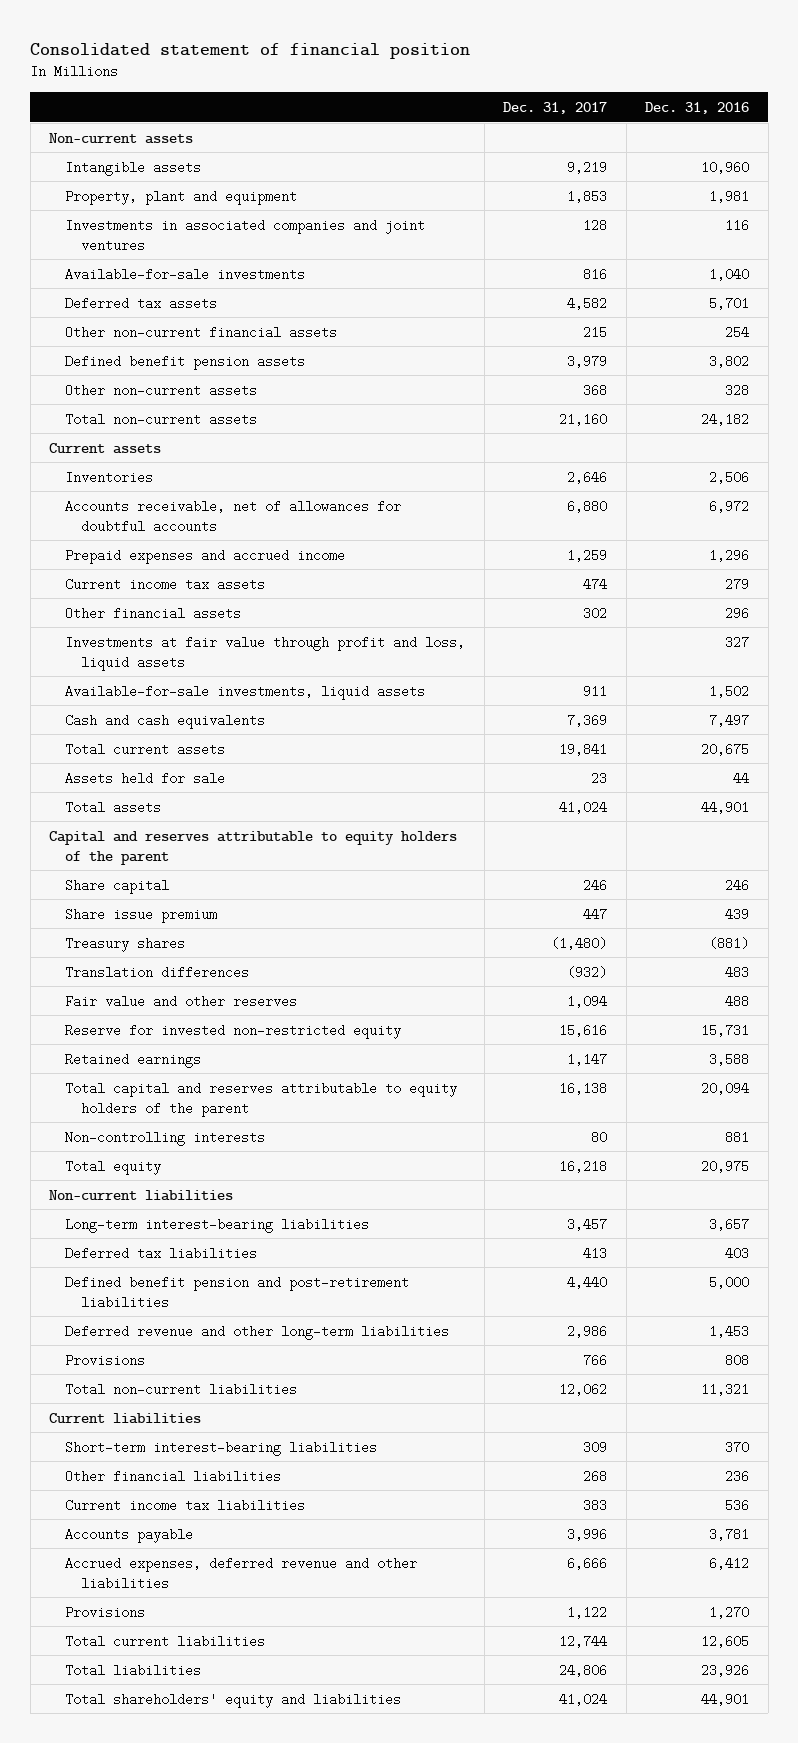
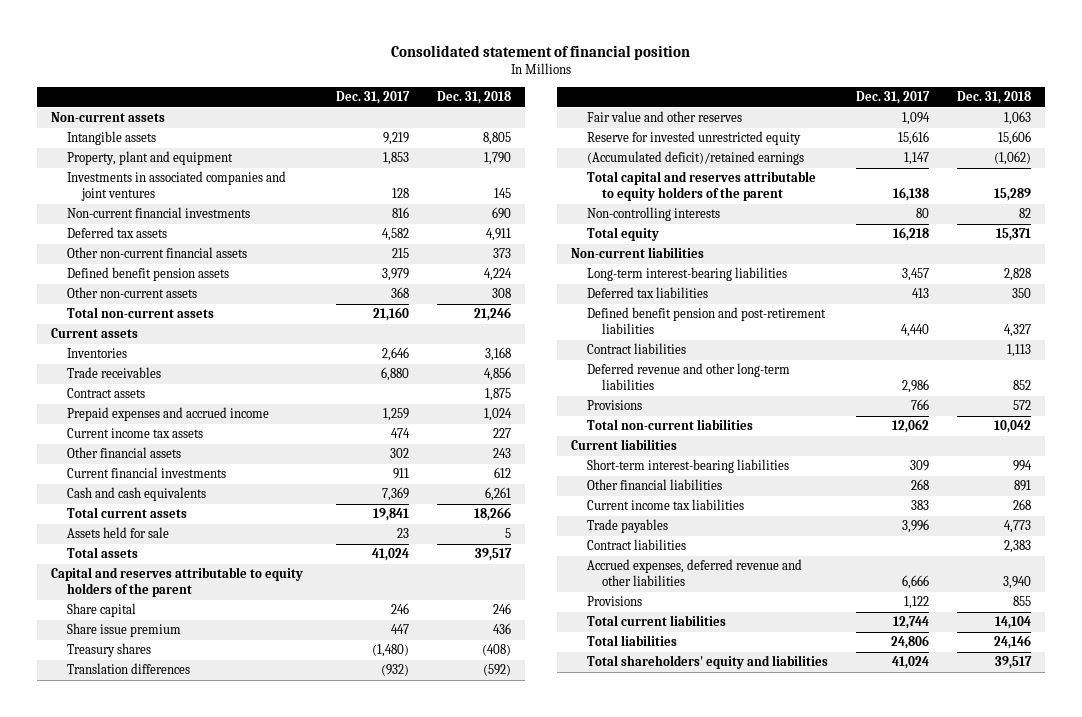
[645,102,750,115] Dec. 31, 2016 -> none
none -> [436,91,511,105] Dec. 31, 2018
[65,267,306,281] Available-for-sale investments -> [66,207,250,219] Non-current financial investments
[65,499,402,533] Accounts receivable, net of allowances for doubtful accounts -> [66,367,161,379] Trade receivables
none -> [66,388,145,399] Contract assets
[65,635,466,671] Investments at fair value through profit and loss, liquid assets -> none
[65,684,426,700] Available-for-sale investments, liquid assets -> [66,467,226,479] Current financial investments
[65,1023,402,1039] Reserve for invested non-restricted equity -> [586,131,801,146] Reserve for invested unrestricted equity
[65,1052,202,1068] Retained earnings -> [586,151,804,166] (Accumulated deficit)/retained earnings
none -> [586,343,686,355] Contract liabilities
[65,1527,194,1543] Accounts payable -> [586,519,668,534] Trade payables
none -> [586,539,686,551] Contract liabilities

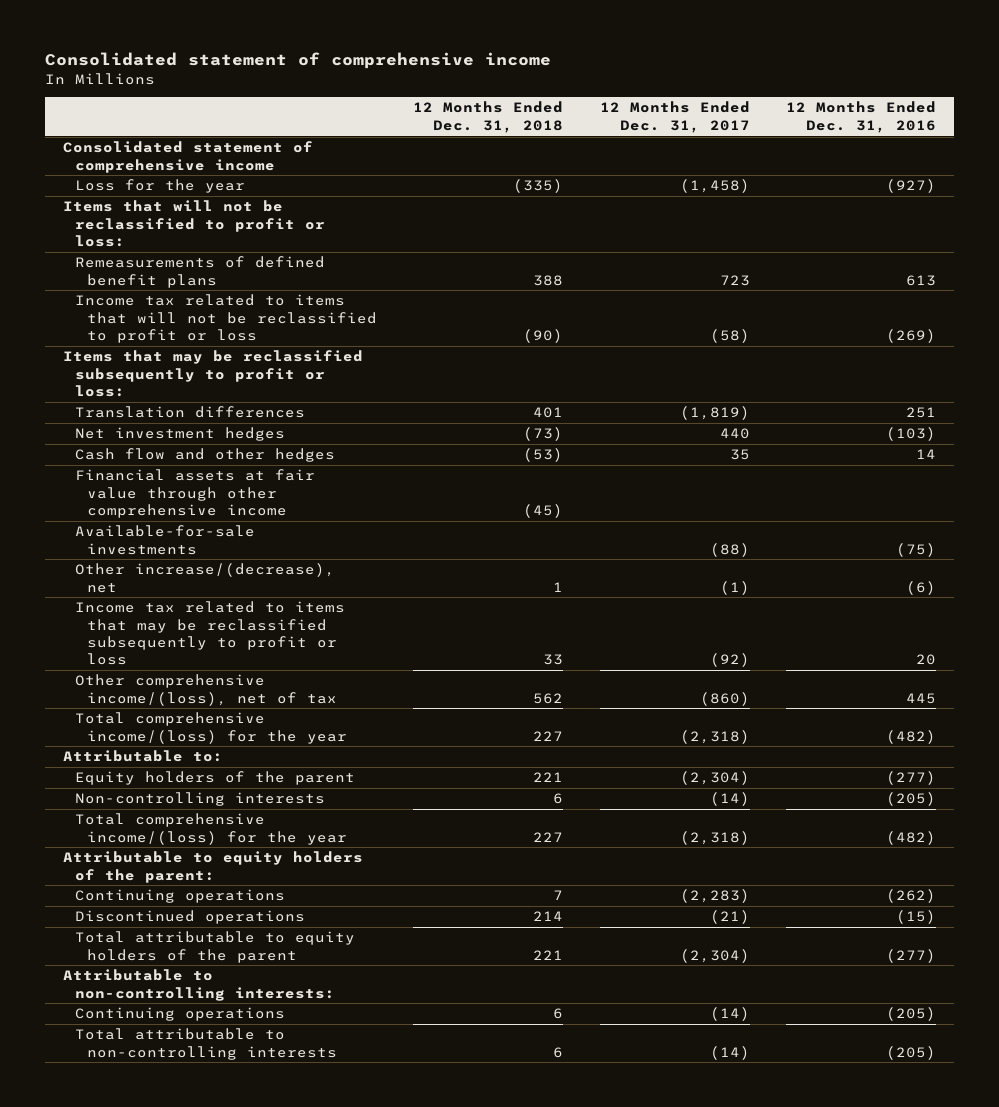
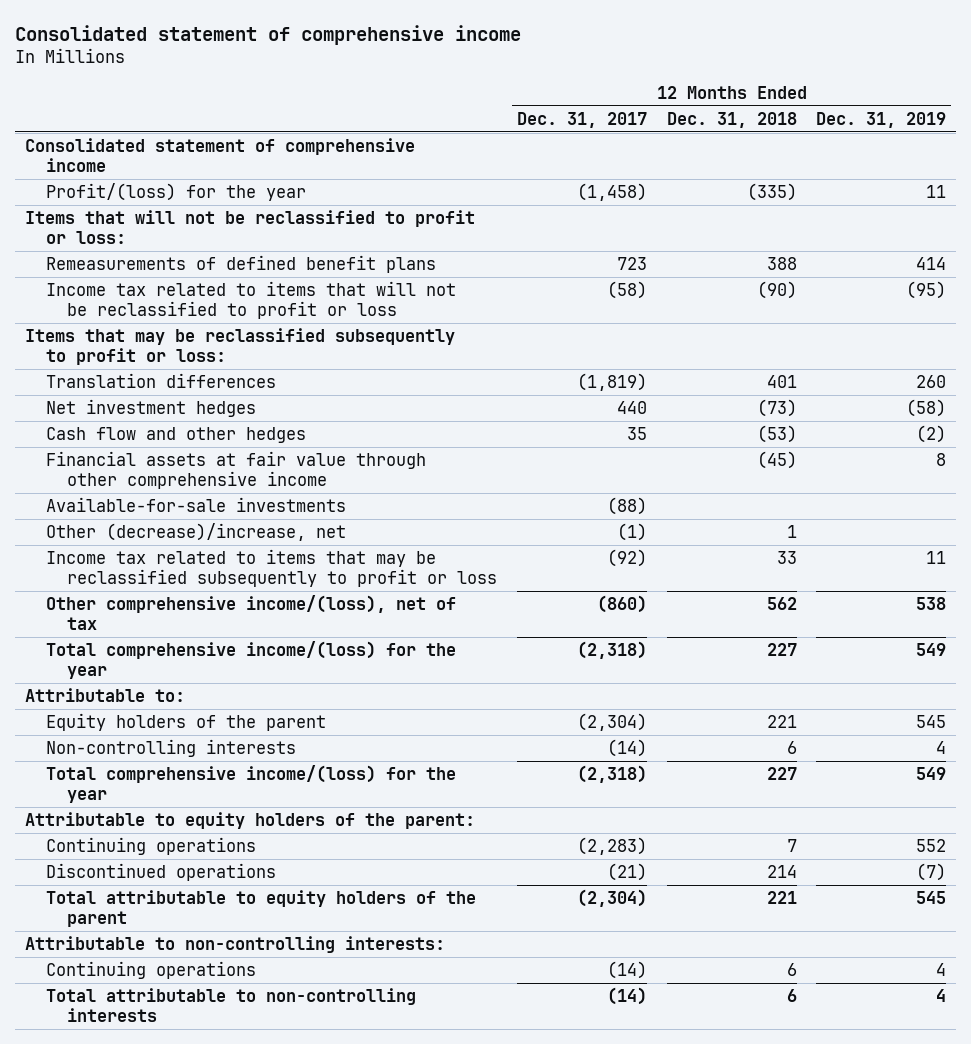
[786,101,937,133] 12 Months Ended Dec. 31, 2016 -> none
none -> [816,111,947,128] Dec. 31, 2019
[74,179,245,194] Loss for the year -> [46,183,307,202] Profit/(loss) for the year
[74,563,335,593] Other increase/(decrease), net -> [46,523,347,542] Other (decrease)/increase, net

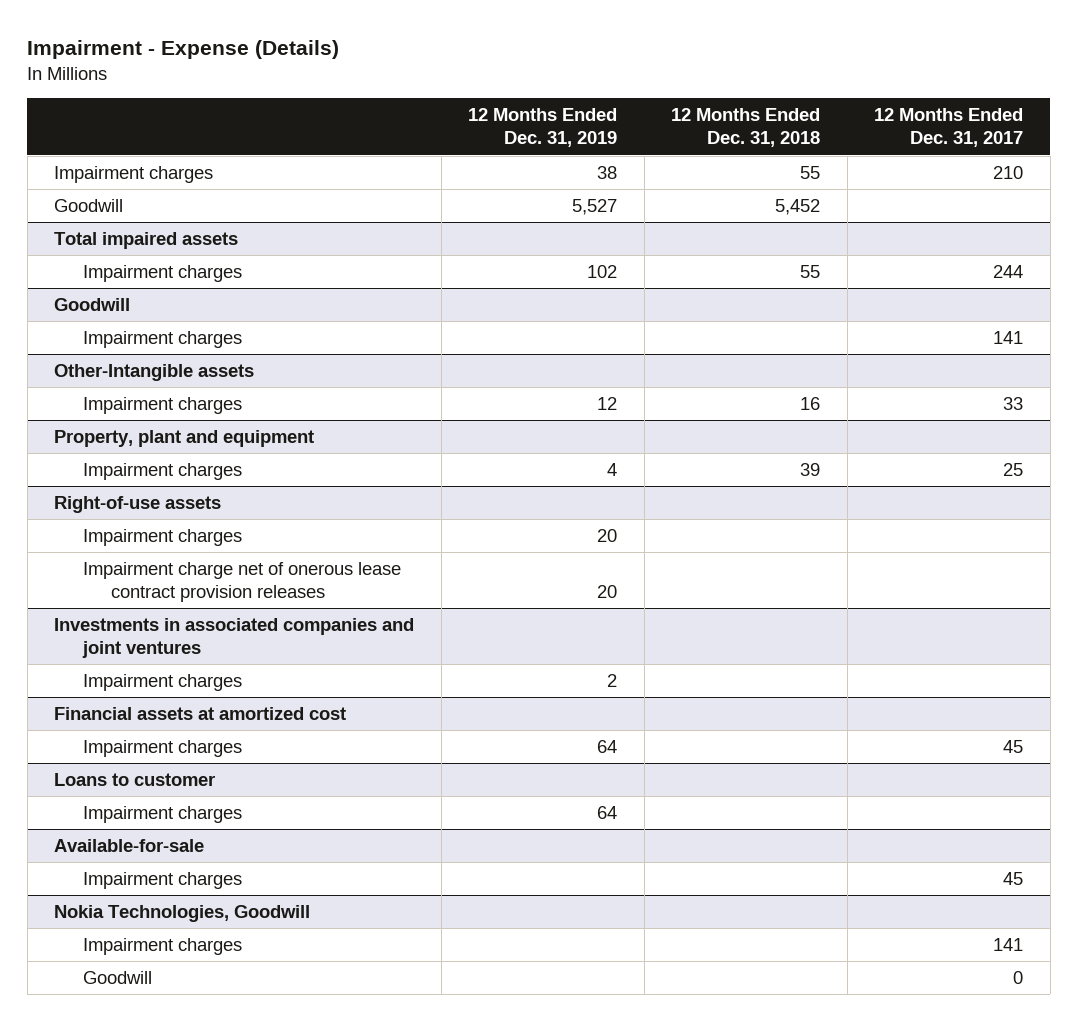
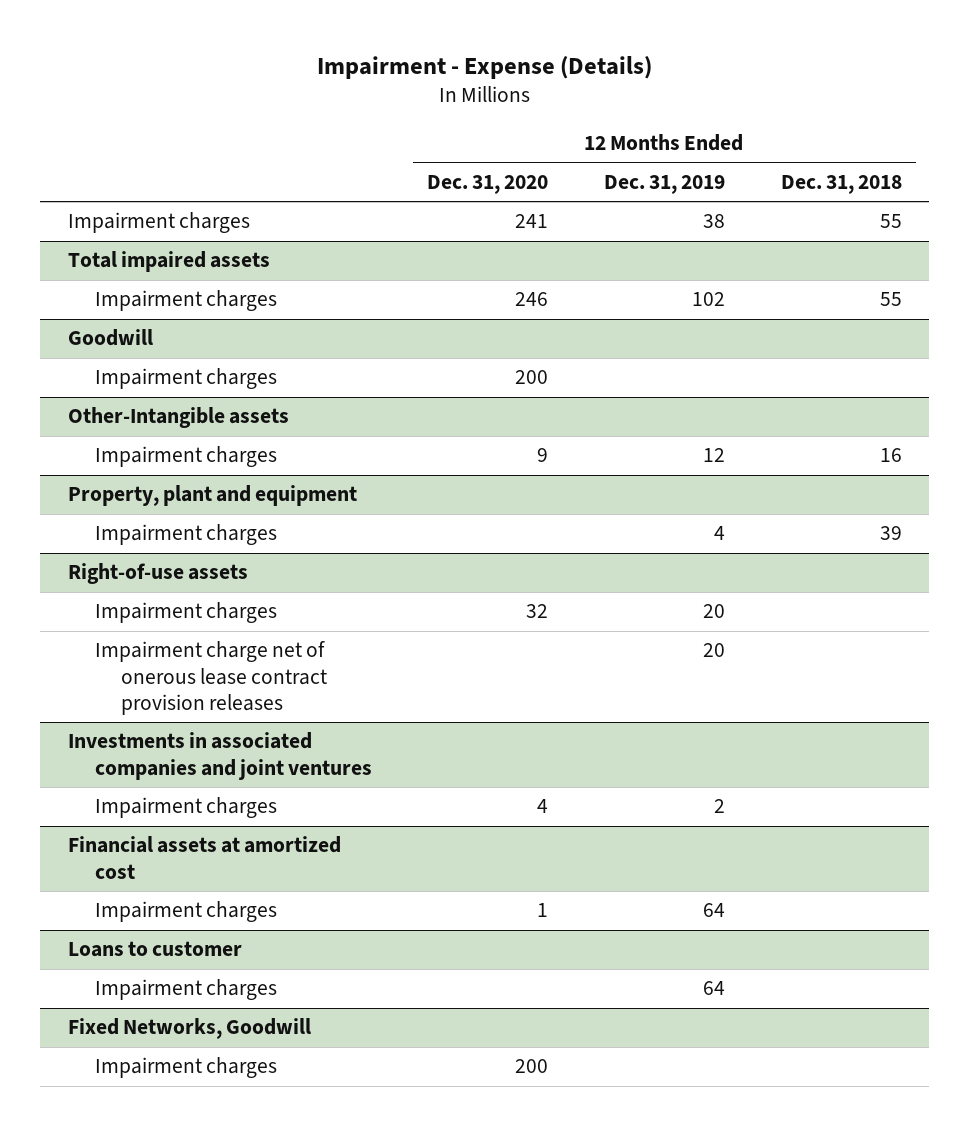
[874,108,1024,148] 12 Months Ended Dec. 31, 2017 -> none
none -> [427,174,549,194] Dec. 31, 2020
[54,199,124,213] Goodwill -> none
[54,839,205,853] Available-for-sale -> none
[82,872,242,890] Impairment charges -> none
[54,905,311,923] Nokia Technologies, Goodwill -> none
none -> [68,1018,312,1040] Fixed Networks, Goodwill
[82,971,152,985] Goodwill -> none

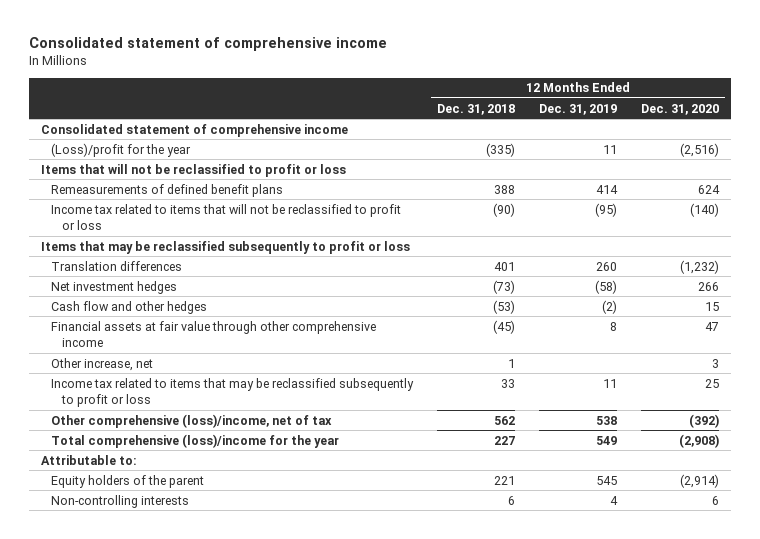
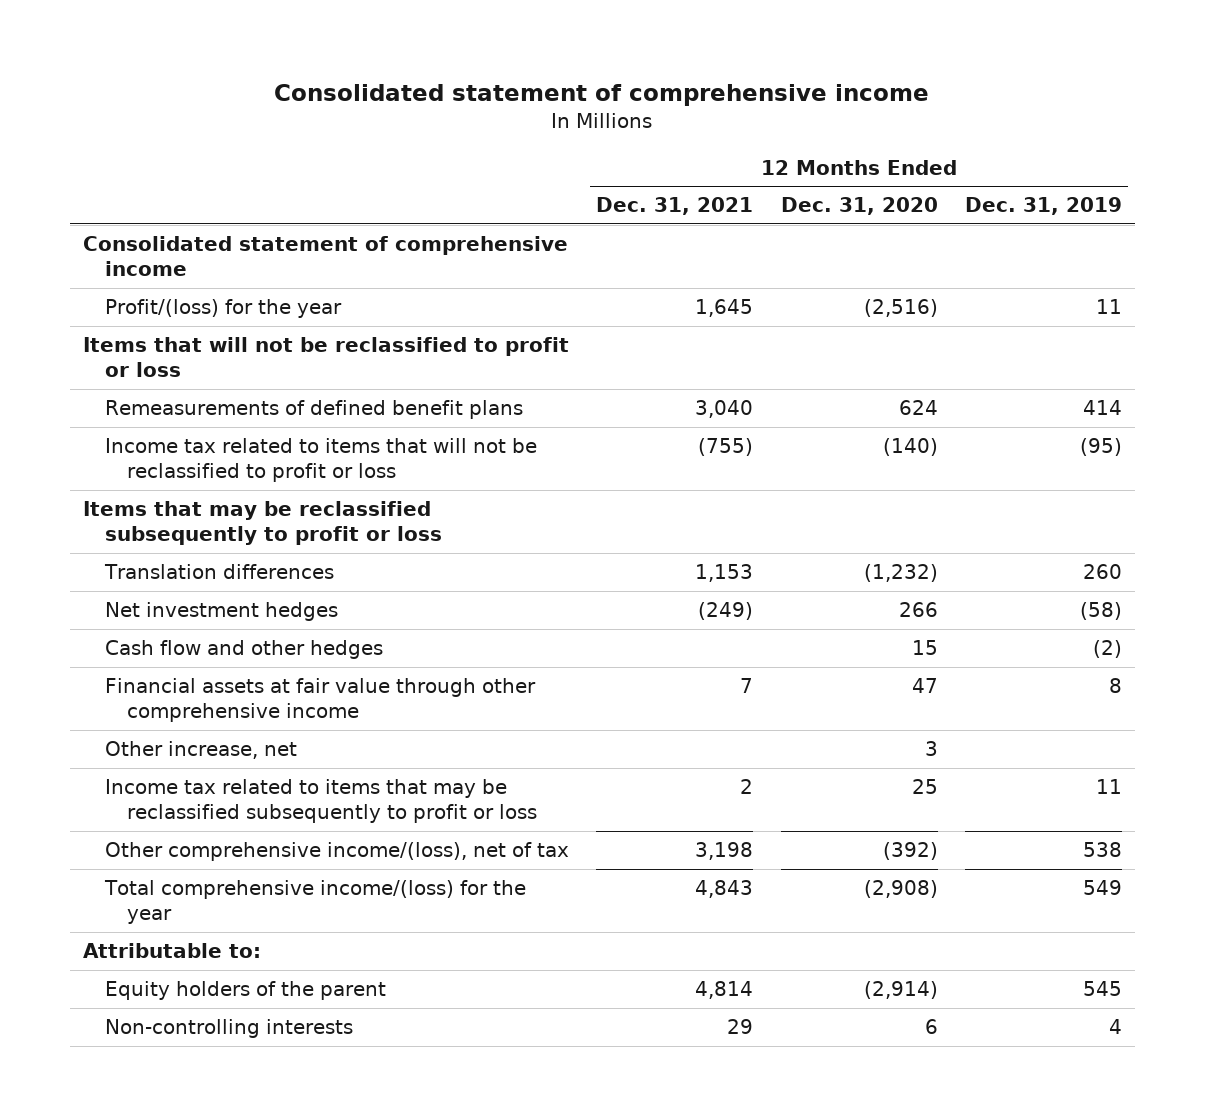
[437,103,516,115] Dec. 31, 2018 -> none
none -> [596,197,754,216] Dec. 31, 2021
[51,142,192,157] (Loss)/profit for the year -> [105,299,343,319] Profit/(loss) for the year
[51,413,333,428] Other comprehensive (loss)/income, net of tax -> [105,842,570,862] Other comprehensive income/(loss), net of tax
[51,433,340,448] Total comprehensive (loss)/income for the year -> [104,880,527,925] Total comprehensive income/(loss) for the year

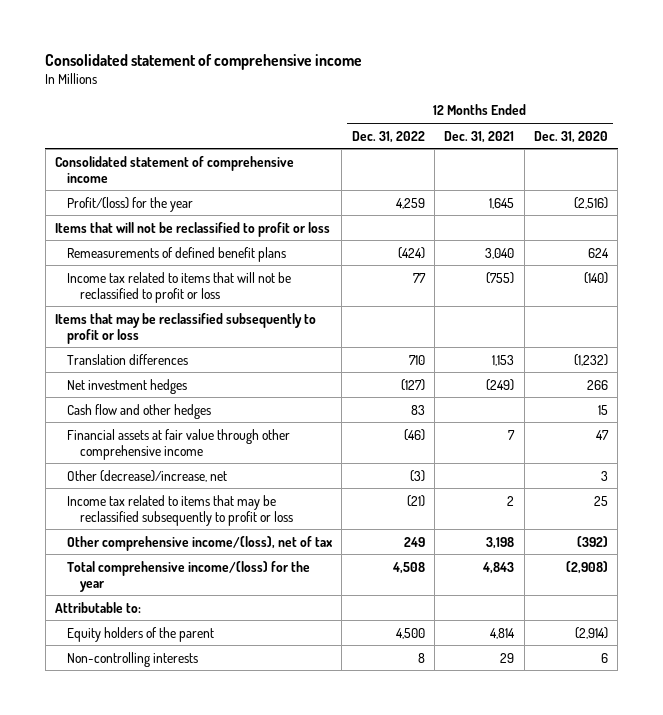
[964,197,1122,216] Dec. 31, 2019 -> none
none -> [351,130,425,143] Dec. 31, 2022
[105,741,298,760] Other increase, net -> [67,469,228,482] Other (decrease)/increase, net

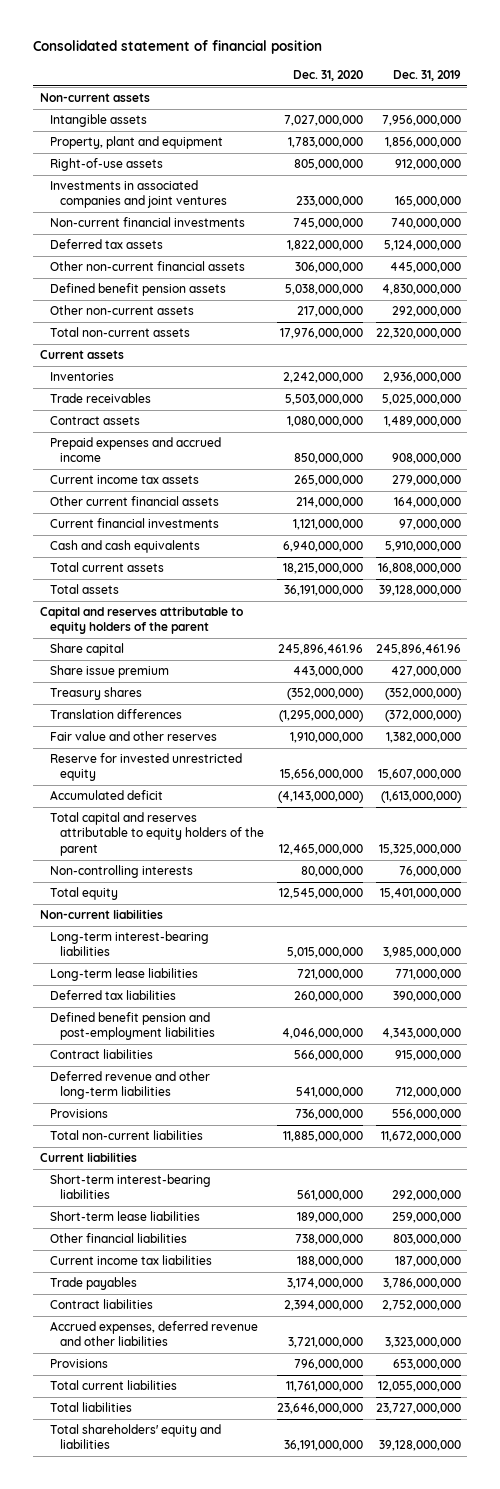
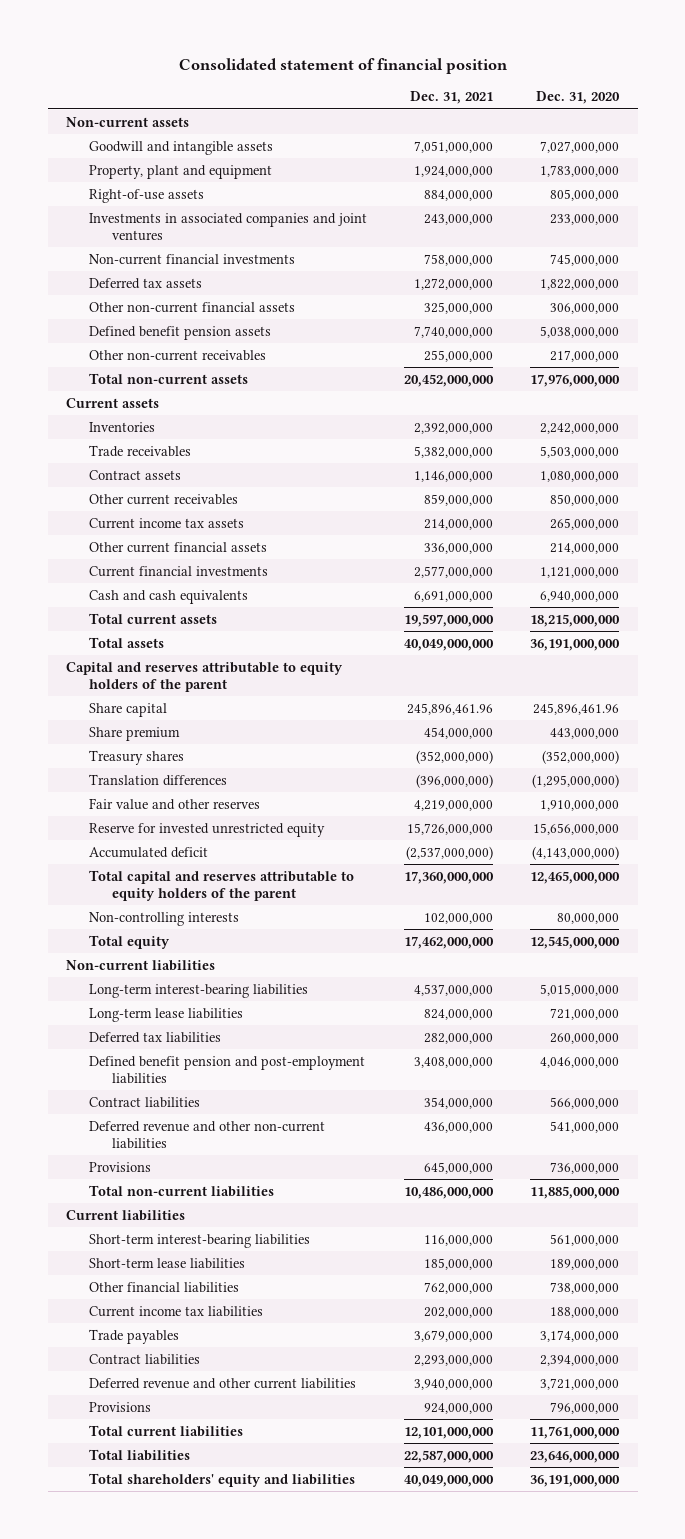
[392,69,461,81] Dec. 31, 2019 -> none
none -> [410,91,494,105] Dec. 31, 2021
[49,114,147,128] Intangible assets -> [89,140,274,155] Goodwill and intangible assets
[49,305,194,316] Other non-current assets -> [89,349,267,361] Other non-current receivables
[49,437,221,463] Prepaid expenses and accrued income -> none
none -> [89,493,239,505] Other current receivables
[49,665,169,679] Share issue premium -> [89,726,181,741] Share premium
[49,1071,210,1100] Deferred revenue and other long-term liabilities -> [89,1120,326,1150] Deferred revenue and other non-current liabilities
[49,1321,258,1347] Accrued expenses, deferred revenue and other liabilities -> [89,1377,357,1389] Deferred revenue and other current liabilities

